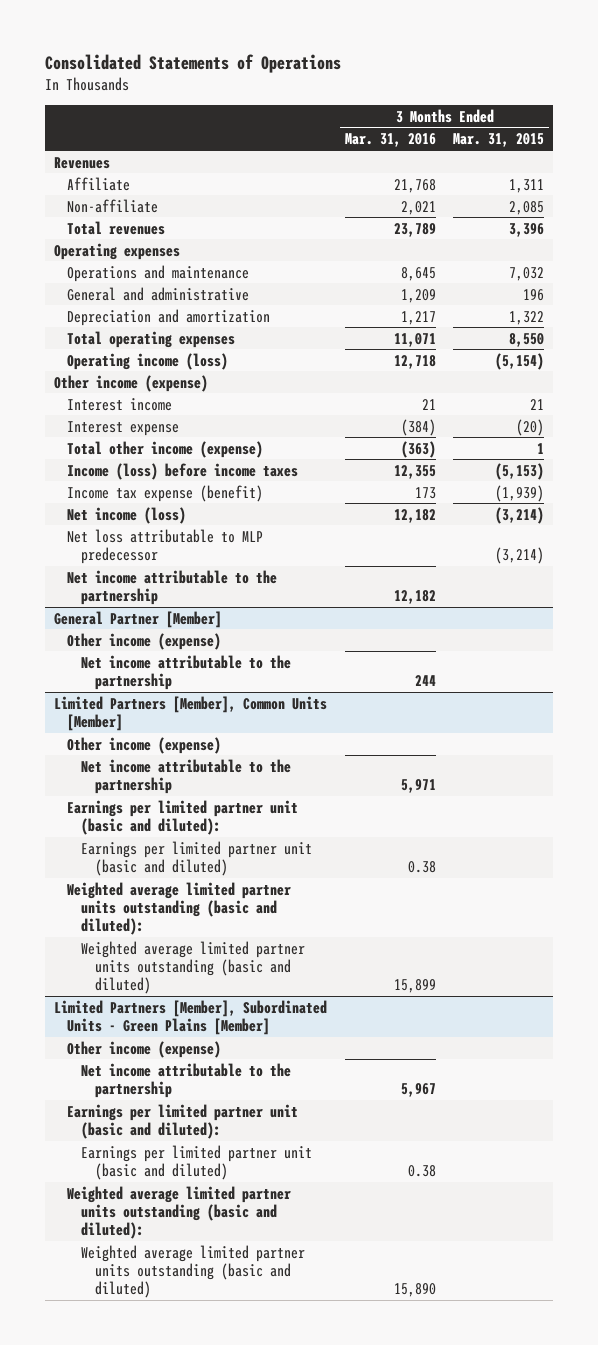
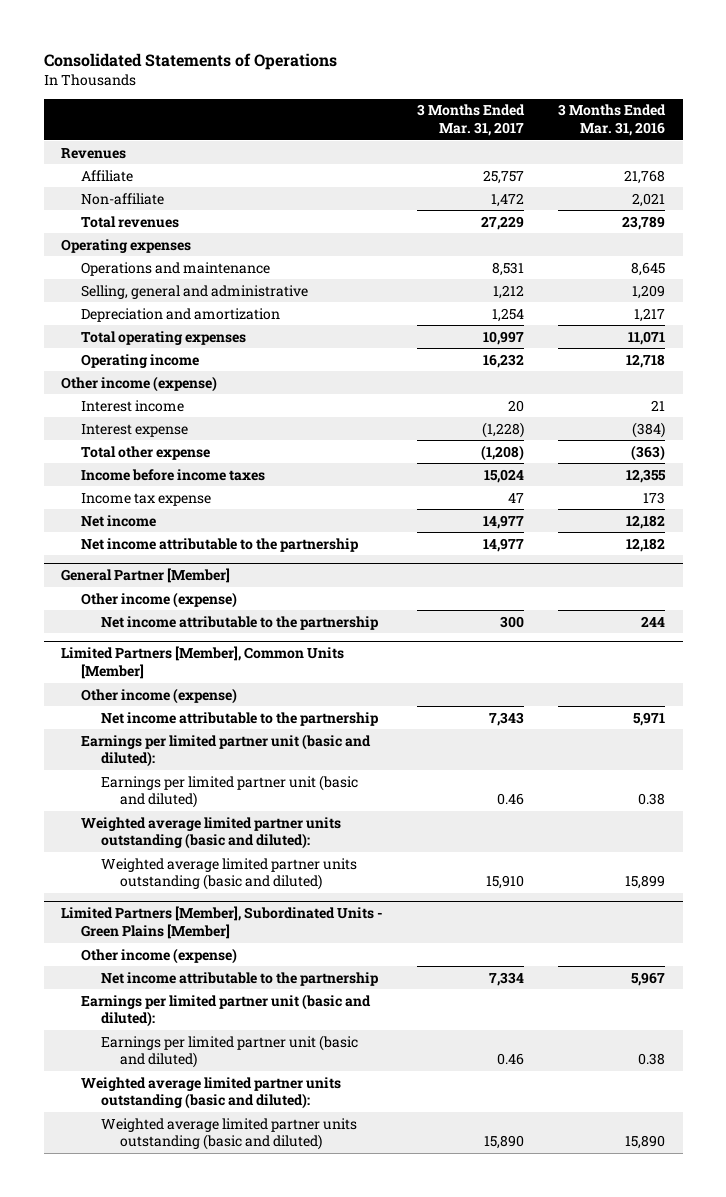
[453,133,545,148] Mar. 31, 2015 -> none
none -> [417,104,526,137] 3 Months Ended Mar. 31, 2017
[67,286,250,301] General and administrative -> [80,284,308,299] Selling, general and administrative
[67,352,229,370] Operating income (loss) -> [80,353,199,368] Operating income
[67,528,264,564] Net loss attributable to MLP predecessor -> none
[67,440,264,458] Total other income (expense) -> [80,445,210,460] Total other expense
[67,462,299,480] Income (loss) before income taxes -> [80,468,265,481] Income before income taxes
[67,484,264,502] Income tax expense (benefit) -> [80,492,211,506] Income tax expense
[67,506,187,524] Net income (loss) -> [80,514,156,527] Net income

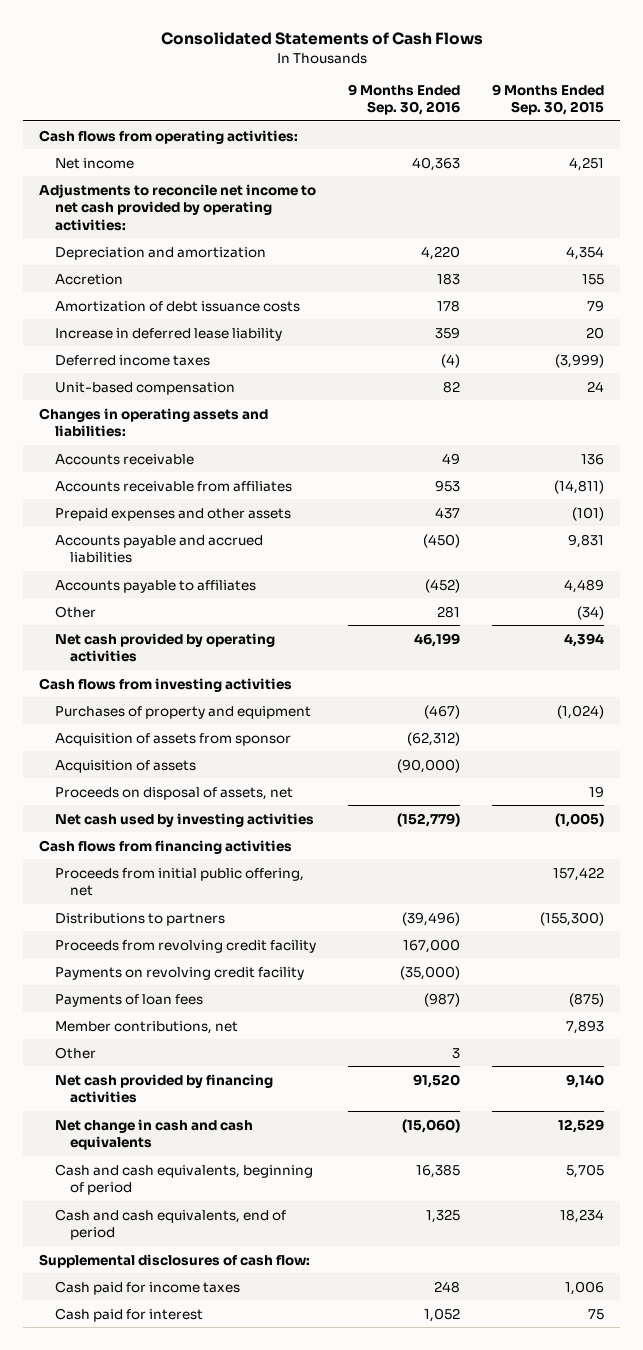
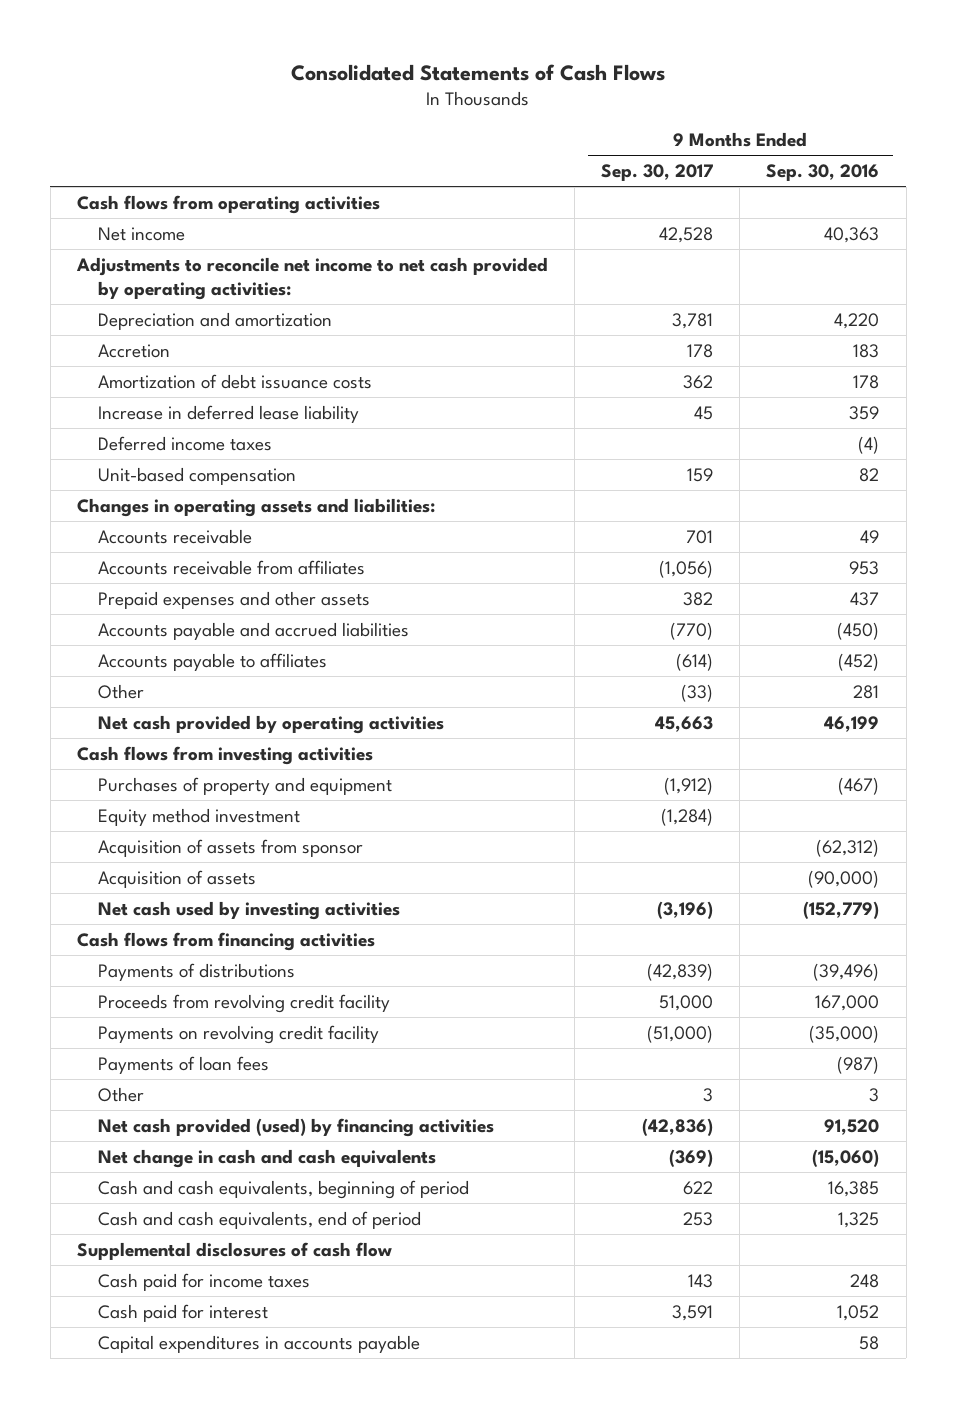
[491,83,604,116] 9 Months Ended Sep. 30, 2015 -> none
none -> [601,163,714,181] Sep. 30, 2017
[39,129,299,144] Cash flows from operating activities: -> [76,194,380,214] Cash flows from operating activities
none -> [98,807,301,826] Equity method investment
[54,786,293,800] Proceeds on disposal of assets, net -> none
[54,867,304,897] Proceeds from initial public offering, net -> none
[54,912,225,926] Distributions to partners -> [98,962,296,981] Payments of distributions
[54,1020,238,1034] Member contributions, net -> none
[54,1073,273,1104] Net cash provided by financing activities -> [98,1117,495,1137] Net cash provided (used) by financing activities
[39,1253,311,1268] Supplemental disclosures of cash flow: -> [76,1241,392,1260] Supplemental disclosures of cash flow
none -> [98,1334,421,1353] Capital expenditures in accounts payable

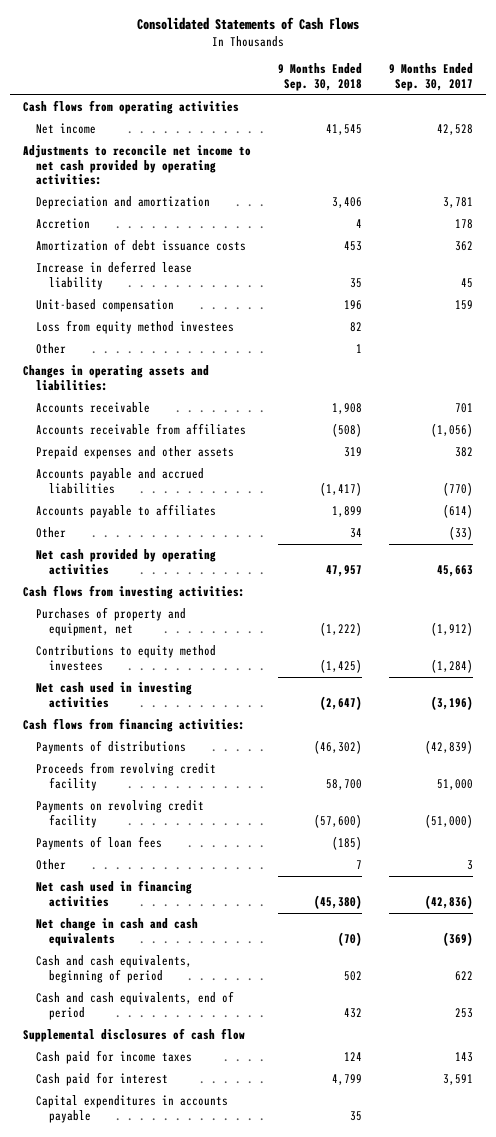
[766,163,880,181] Sep. 30, 2016 -> none
none -> [278,63,363,91] 9 Months Ended Sep. 30, 2018
[98,435,273,451] Deferred income taxes -> none
none -> [35,320,234,335] Loss from equity method investees
none -> [35,343,66,355] Other
[98,838,364,857] Acquisition of assets from sponsor -> none
[98,869,257,888] Acquisition of assets -> none
[76,745,373,765] Cash flows from investing activities -> [23,585,246,600] Cash flows from investing activities:
[98,776,393,795] Purchases of property and equipment -> [35,607,186,636] Purchases of property and equipment, net
[98,807,301,826] Equity method investment -> [35,645,216,671] Contributions to equity method investees
[98,900,401,920] Net cash used by investing activities -> [35,682,192,708] Net cash used in investing activities
[76,931,375,951] Cash flows from financing activities -> [23,718,246,733] Cash flows from financing activities:
[98,1117,495,1137] Net cash provided (used) by financing activities -> [35,880,192,907] Net cash used in financing activities

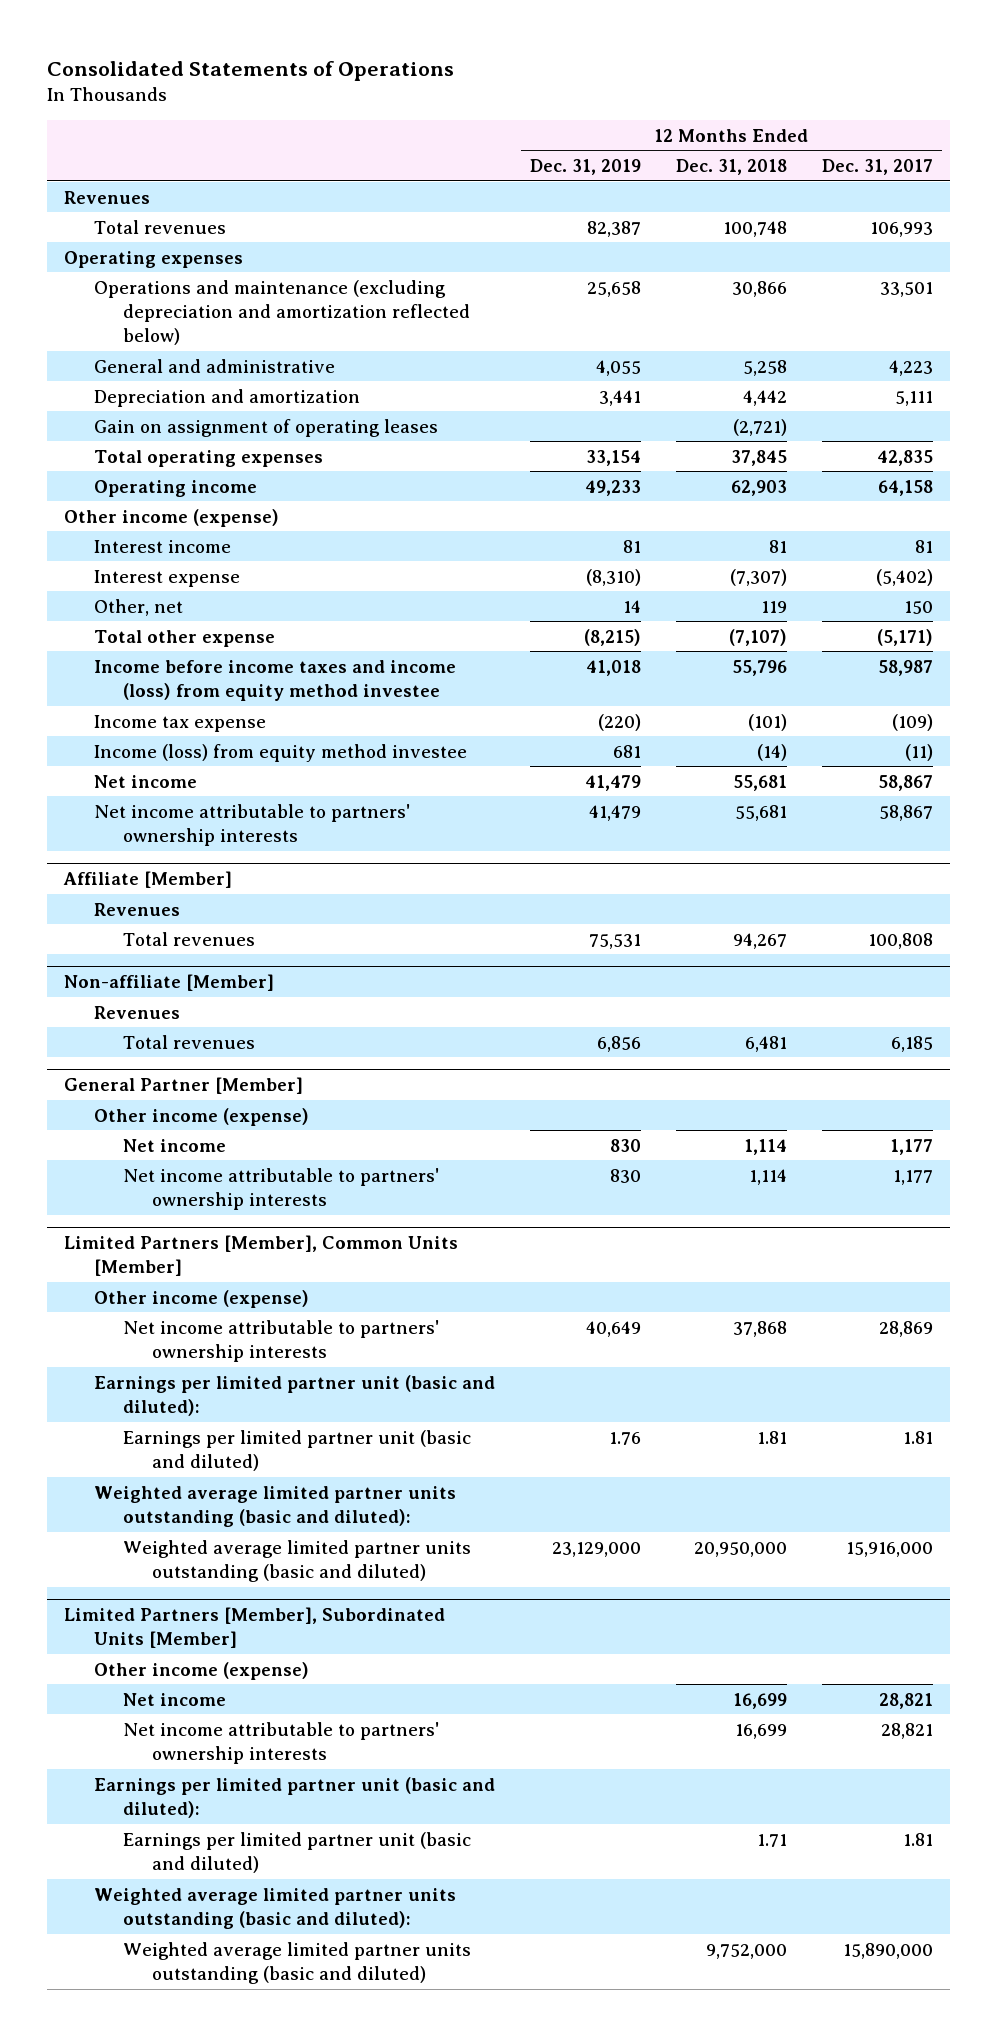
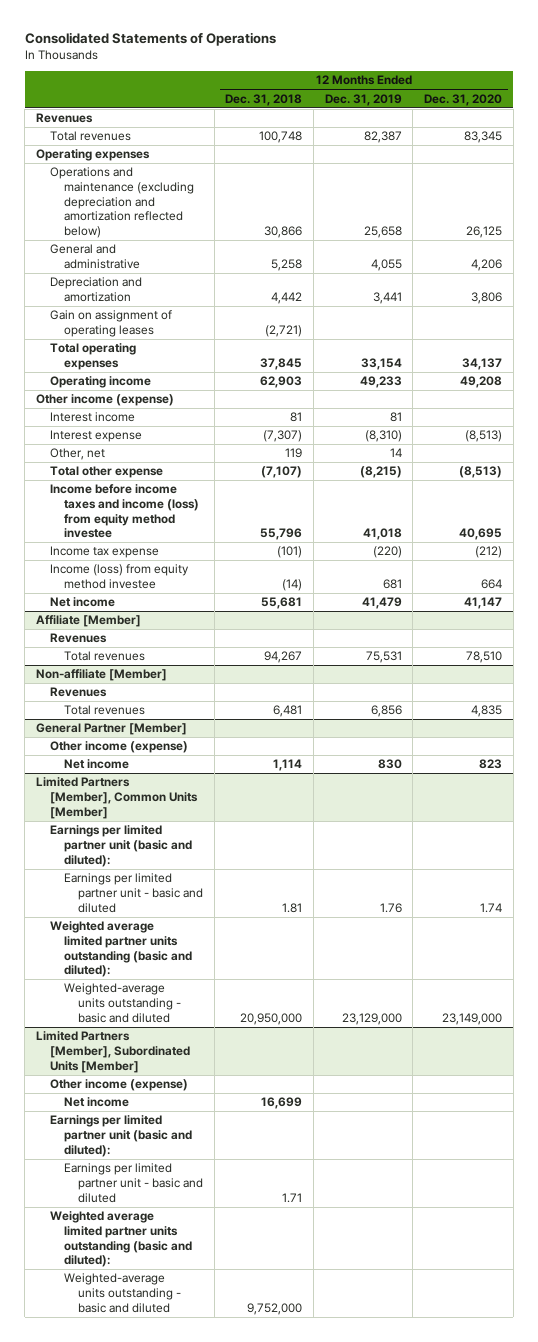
[821,159,933,176] Dec. 31, 2017 -> none
none -> [424,93,503,106] Dec. 31, 2020
[93,803,410,846] Net income attributable to partners' ownership interests -> none
[123,1167,440,1210] Net income attributable to partners' ownership interests -> none
[93,1289,309,1308] Other income (expense) -> none
[123,1319,440,1362] Net income attributable to partners' ownership interests -> none
[123,1429,472,1471] Earnings per limited partner unit (basic and diluted) -> [63,873,203,913] Earnings per limited partner unit - basic and diluted
[123,1539,472,1582] Weighted average limited partner units outstanding (basic and diluted) -> [63,983,181,1023] Weighted-average units outstanding - basic and diluted
[123,1721,440,1764] Net income attributable to partners' ownership interests -> none
[123,1831,472,1873] Earnings per limited partner unit (basic and diluted) -> [63,1163,203,1203] Earnings per limited partner unit - basic and diluted
[123,1941,472,1984] Weighted average limited partner units outstanding (basic and diluted) -> [63,1273,181,1313] Weighted-average units outstanding - basic and diluted

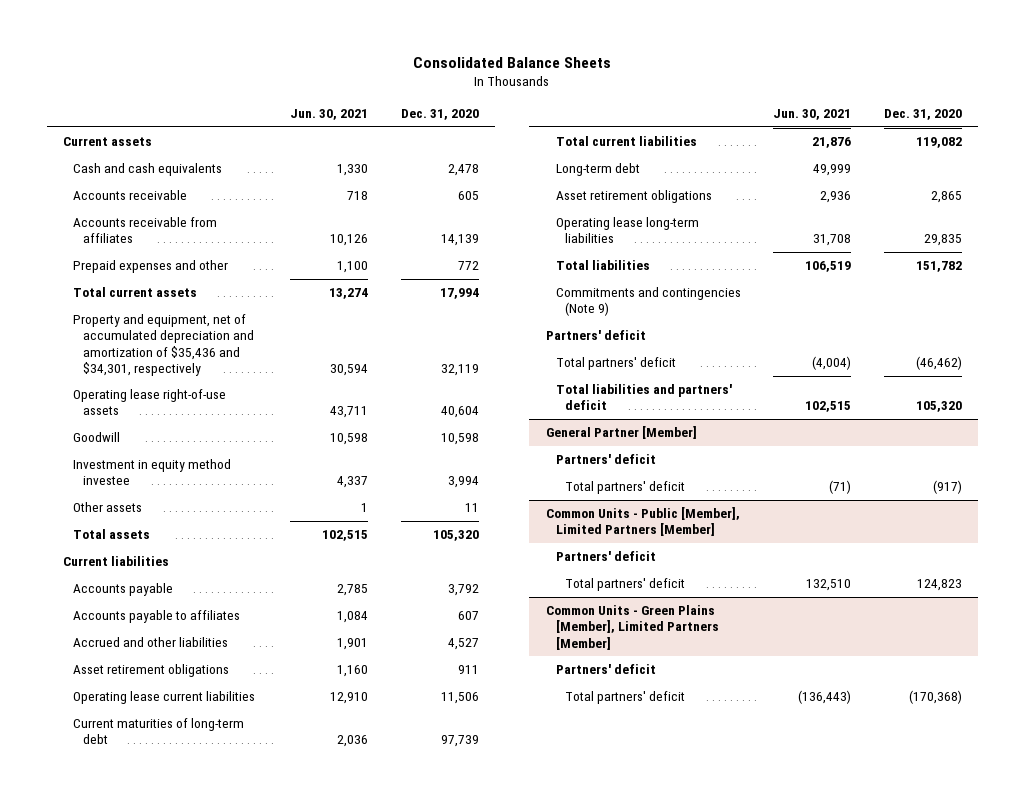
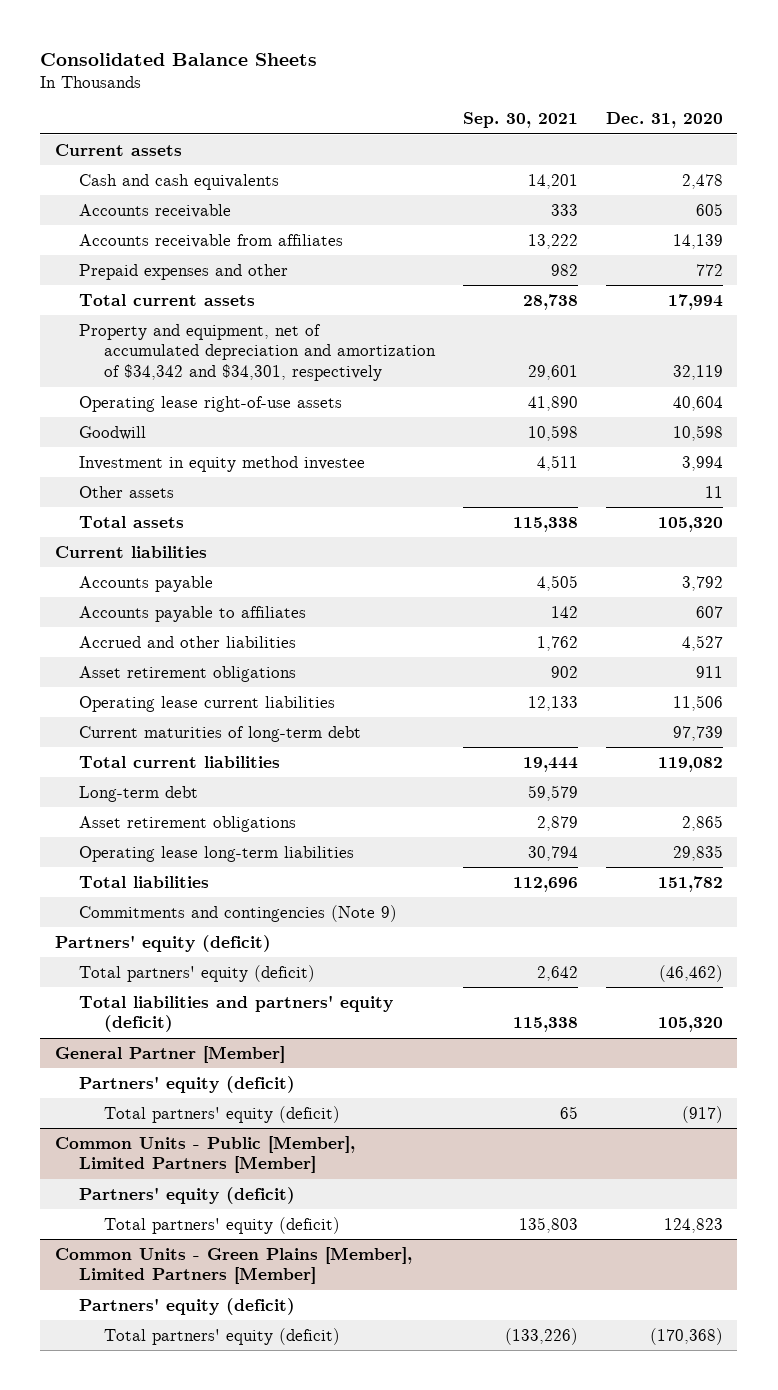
[290,109,369,121] Jun. 30, 2021 -> none
none -> [463,112,579,129] Sep. 30, 2021
[72,314,254,376] Property and equipment, net of accumulated depreciation and amortization of $35,436 and $34,301, respectively -> [79,323,437,382] Property and equipment, net of accumulated depreciation and amortization of $34,342 and $34,301, respectively
[545,330,646,341] Partners' deficit -> [54,934,271,952] Partners' equity (deficit)
[555,357,676,371] Total partners' deficit -> [79,964,316,982] Total partners' equity (deficit)
[555,384,732,411] Total liabilities and partners' deficit -> [79,994,394,1033] Total liabilities and partners' equity (deficit)
[555,454,656,465] Partners' deficit -> [79,1075,296,1093] Partners' equity (deficit)
[565,481,686,495] Total partners' deficit -> [104,1105,341,1123] Total partners' equity (deficit)
[555,551,656,562] Partners' deficit -> [79,1186,296,1204] Partners' equity (deficit)
[565,578,686,592] Total partners' deficit -> [104,1216,341,1234] Total partners' equity (deficit)
[555,664,656,675] Partners' deficit -> [79,1297,296,1315] Partners' equity (deficit)
[565,691,686,705] Total partners' deficit -> [104,1327,341,1345] Total partners' equity (deficit)

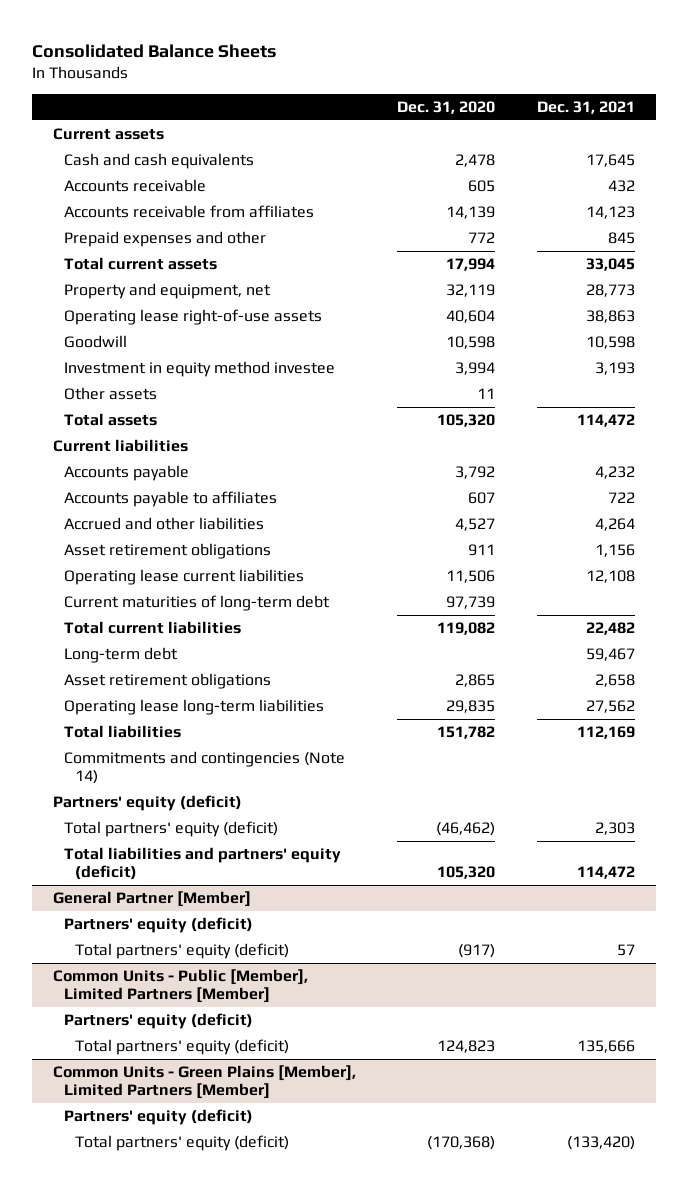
[463,112,579,129] Sep. 30, 2021 -> none
none -> [536,101,635,115] Dec. 31, 2021
[79,323,437,382] Property and equipment, net of accumulated depreciation and amortization of $34,342 and $34,301, respectively -> [64,282,272,299] Property and equipment, net
[79,904,398,922] Commitments and contingencies (Note 9) -> [64,750,346,785] Commitments and contingencies (Note 14)

